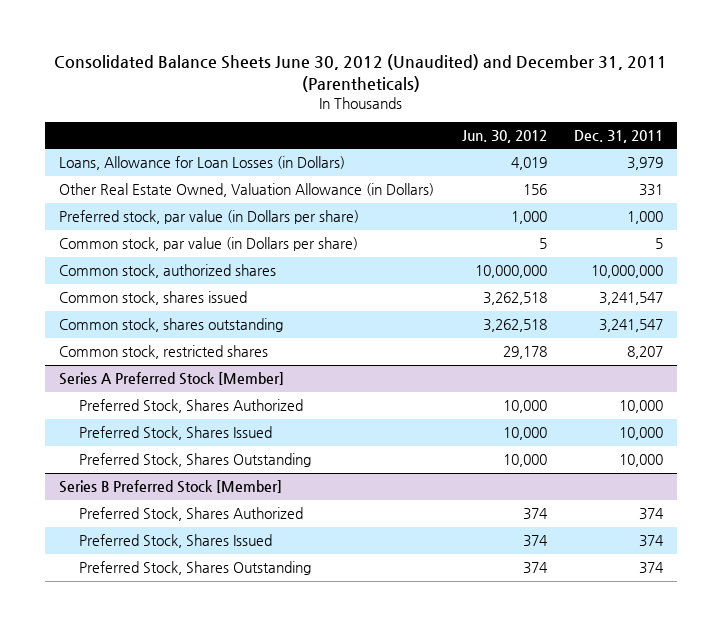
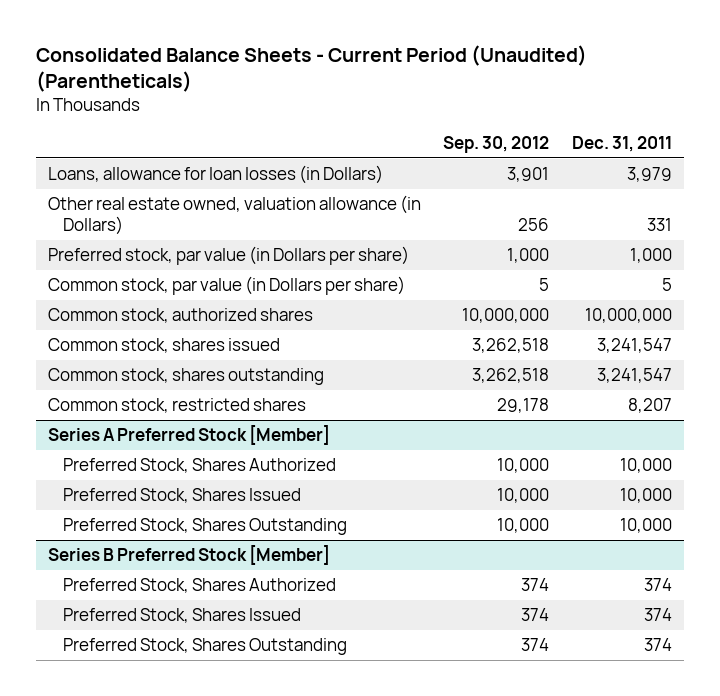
[54,54,668,92] Consolidated Balance Sheets June 30, 2012 (Unaudited) and December 31, 2011 (Parentheticals) -> [36,45,588,93] Consolidated Balance Sheets - Current Period (Unaudited) (Parentheticals)
[461,130,547,144] Jun. 30, 2012 -> none
none -> [443,135,550,153] Sep. 30, 2012
[59,156,346,171] Loans, Allowance for Loan Losses (in Dollars) -> [47,165,383,185] Loans, allowance for loan losses (in Dollars)
[59,183,435,198] Other Real Estate Owned, Valuation Allowance (in Dollars) -> [47,195,421,236] Other real estate owned, valuation allowance (in Dollars)

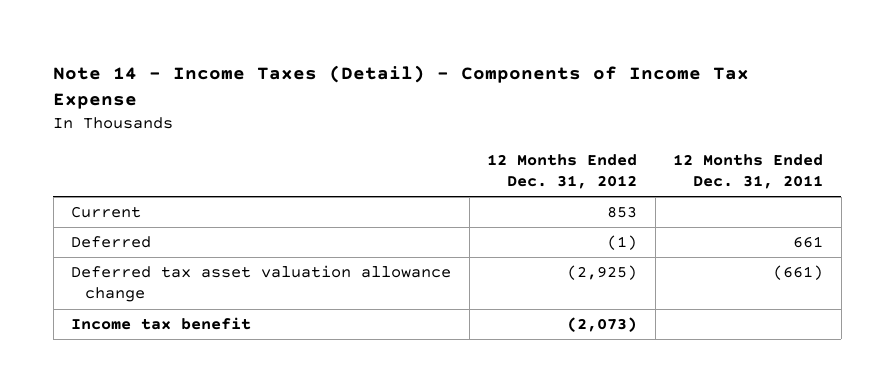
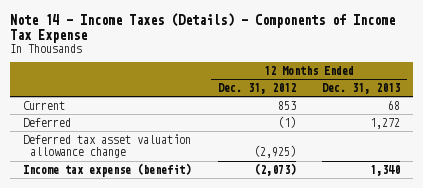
[53,65,750,110] Note 14 - Income Taxes (Detail) - Components of Income Tax Expense -> [9,12,395,43] Note 14 - Income Taxes (Details) - Components of Income Tax Expense
[673,153,824,190] 12 Months Ended Dec. 31, 2011 -> none
none -> [321,83,400,95] Dec. 31, 2013
[71,317,252,331] Income tax benefit -> [23,162,192,177] Income tax expense (benefit)

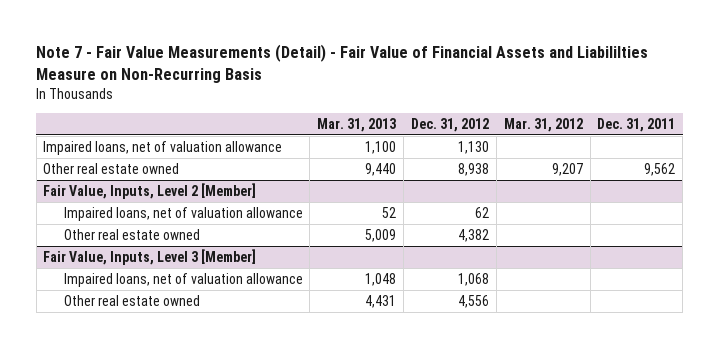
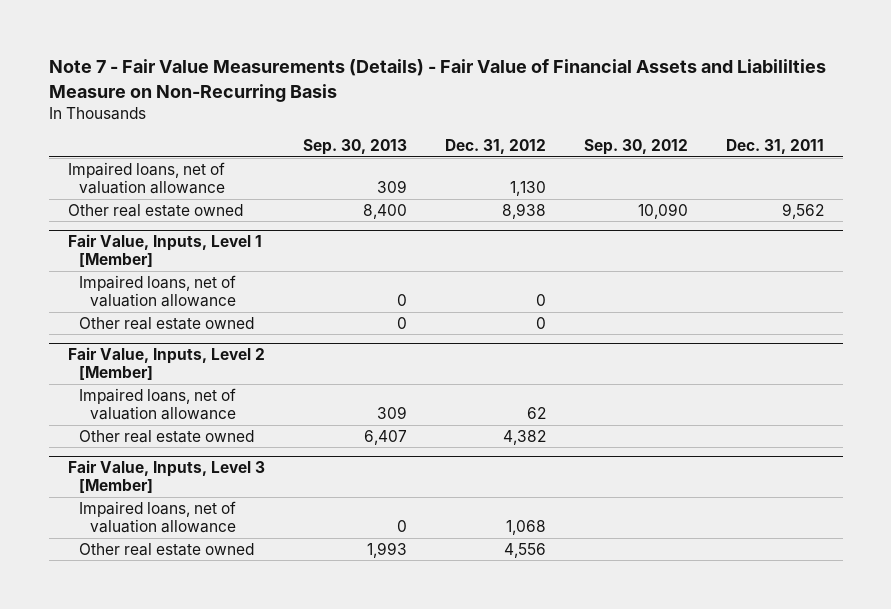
[36,43,649,83] Note 7 - Fair Value Measurements (Detail) - Fair Value of Financial Assets and Liabililties Measure on Non-Recurring Basis -> [48,59,826,102] Note 7 - Fair Value Measurements (Details) - Fair Value of Financial Assets and Liabililties Measure on Non-Recurring Basis
[317,117,397,132] Mar. 31, 2013 -> none
[503,117,583,132] Mar. 31, 2012 -> none
none -> [302,139,407,156] Sep. 30, 2013
none -> [583,139,688,156] Sep. 30, 2012
none -> [67,234,262,268] Fair Value, Inputs, Level 1 [Member]
none -> [79,274,237,308] Impaired loans, net of valuation allowance
none -> [79,316,255,330] Other real estate owned

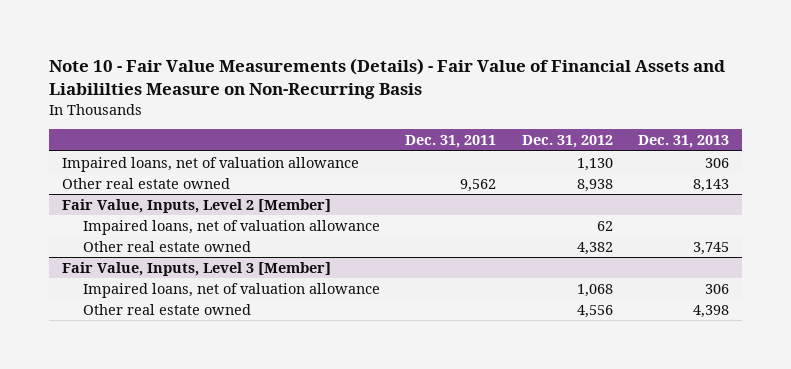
[48,59,826,102] Note 7 - Fair Value Measurements (Details) - Fair Value of Financial Assets and Liabililties Measure on Non-Recurring Basis -> [48,57,725,99] Note 10 - Fair Value Measurements (Details) - Fair Value of Financial Assets and Liabililties Measure on Non-Recurring Basis
[302,139,407,156] Sep. 30, 2013 -> none
[583,139,688,156] Sep. 30, 2012 -> none
none -> [637,135,729,149] Dec. 31, 2013
[67,234,262,268] Fair Value, Inputs, Level 1 [Member] -> none
[79,274,237,308] Impaired loans, net of valuation allowance -> none
[79,316,255,330] Other real estate owned -> none

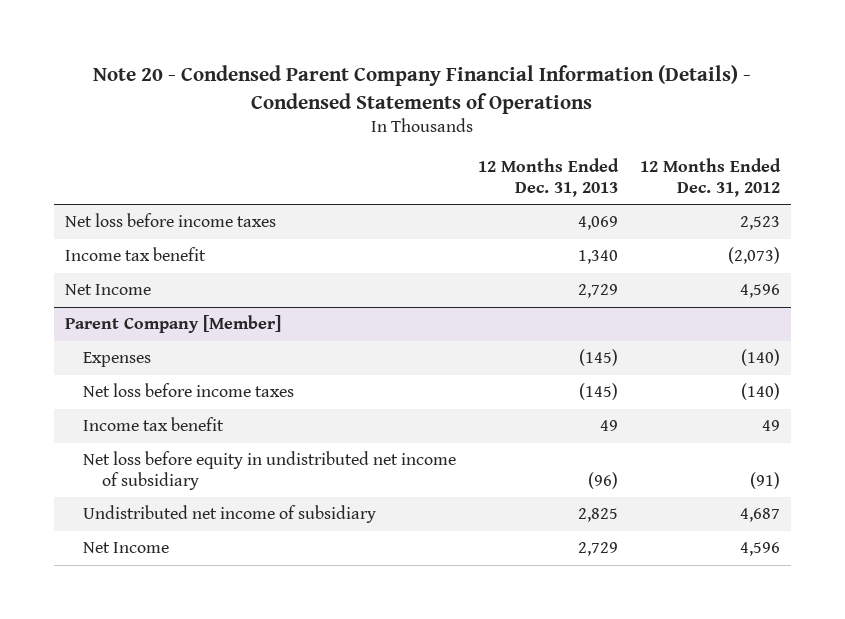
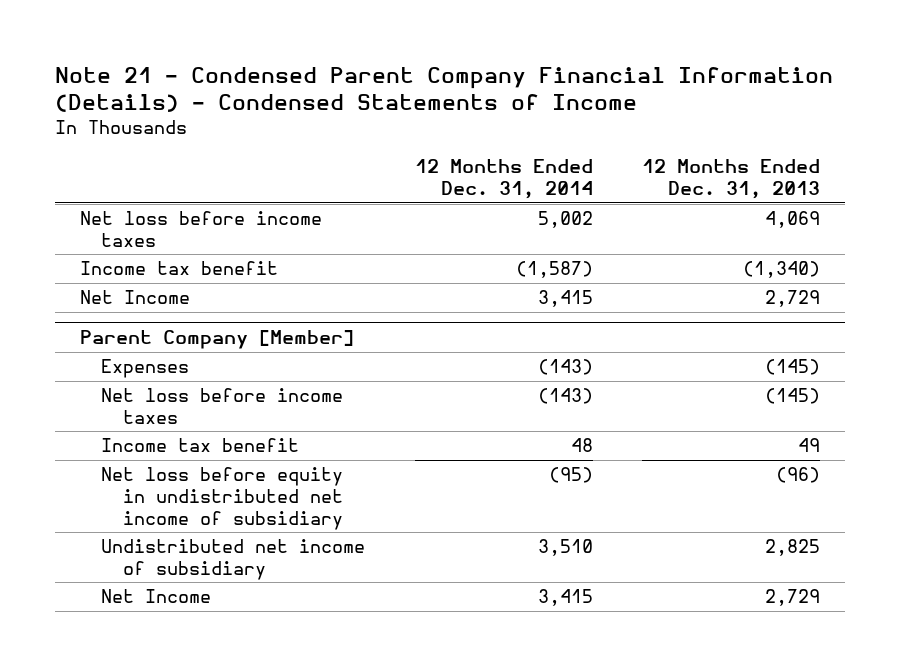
[93,65,752,114] Note 20 - Condensed Parent Company Financial Information (Details) - Condensed Statements of Operations -> [55,66,834,113] Note 21 - Condensed Parent Company Financial Information (Details) - Condensed Statements of Income
[640,158,782,198] 12 Months Ended Dec. 31, 2012 -> none
none -> [414,159,593,199] 12 Months Ended Dec. 31, 2014
[578,250,619,265] 1,340 -> [743,261,821,279] (1,340)

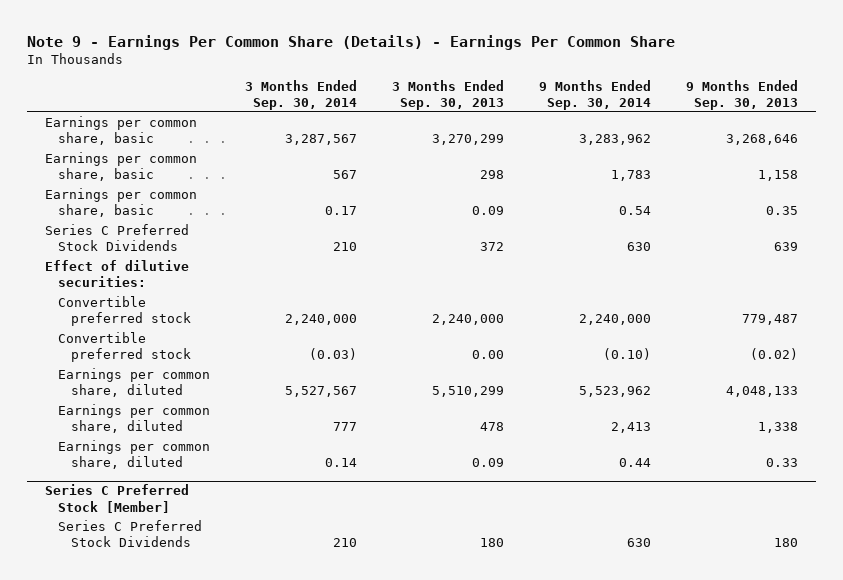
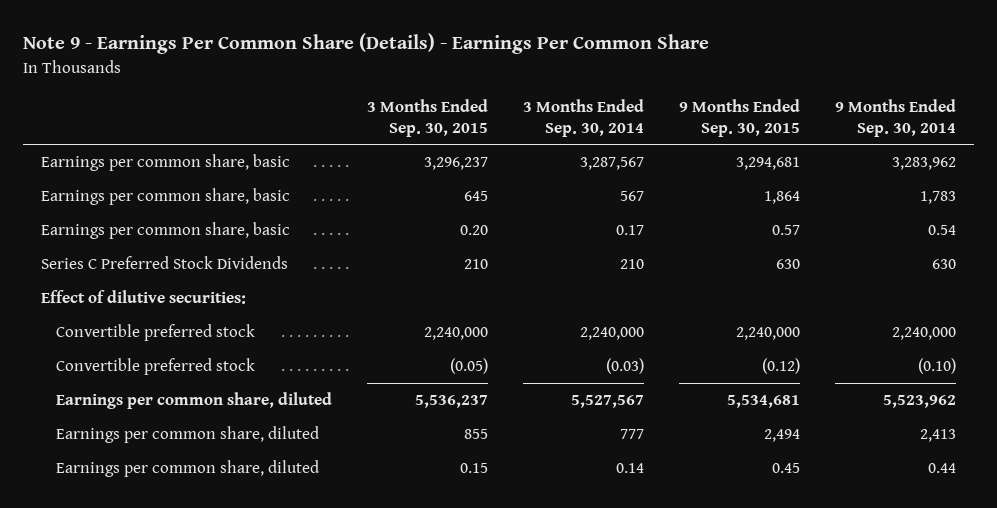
[391,79,504,110] 3 Months Ended Sep. 30, 2013 -> none
[686,79,799,110] 9 Months Ended Sep. 30, 2013 -> none
none -> [366,98,488,137] 3 Months Ended Sep. 30, 2015
none -> [679,98,801,137] 9 Months Ended Sep. 30, 2015
[44,484,189,513] Series C Preferred Stock [Member] -> none
[57,520,202,548] Series C Preferred Stock Dividends -> none

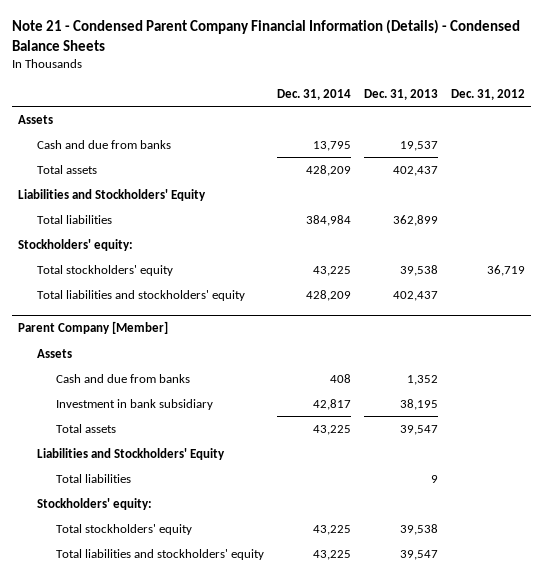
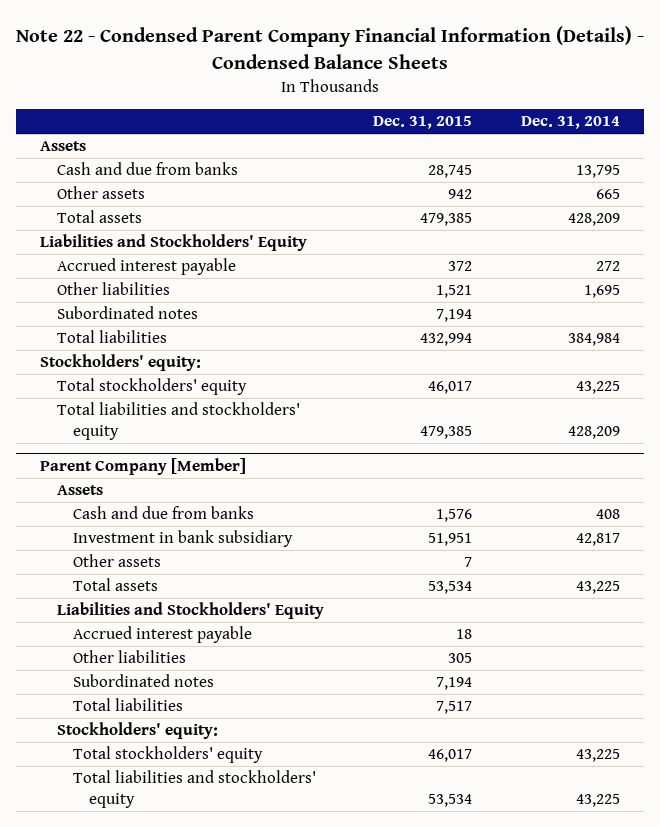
[11,19,520,51] Note 21 - Condensed Parent Company Financial Information (Details) - Condensed Balance Sheets -> [16,26,645,69] Note 22 - Condensed Parent Company Financial Information (Details) - Condensed Balance Sheets
[363,88,438,100] Dec. 31, 2013 -> none
[450,88,525,100] Dec. 31, 2012 -> none
none -> [372,116,472,130] Dec. 31, 2015
none -> [56,186,145,200] Other assets
none -> [56,258,236,276] Accrued interest payable
none -> [56,282,170,296] Other liabilities
none -> [56,306,198,320] Subordinated notes
none -> [72,554,161,568] Other assets
none -> [72,626,252,644] Accrued interest payable
none -> [72,650,186,664] Other liabilities
none -> [72,674,214,688] Subordinated notes

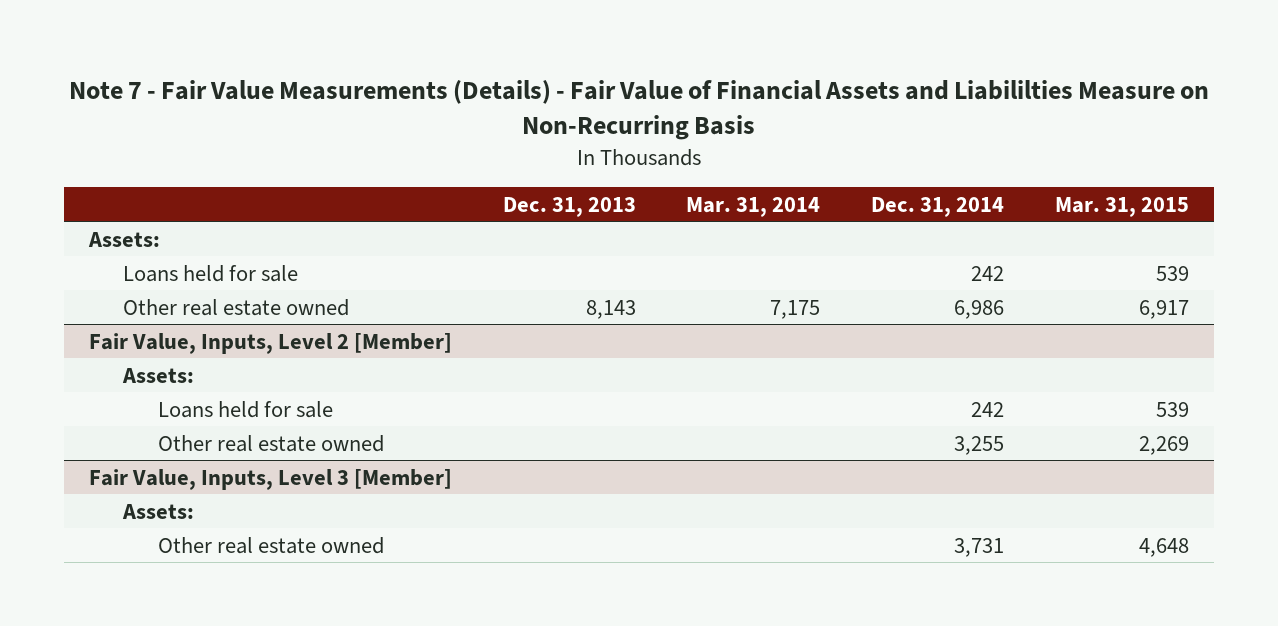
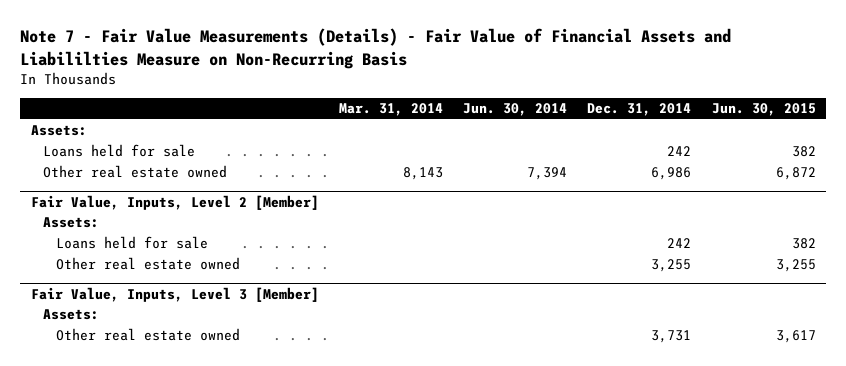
[502,196,636,217] Dec. 31, 2013 -> none
[1054,196,1189,217] Mar. 31, 2015 -> none
none -> [463,103,568,117] Jun. 30, 2014
none -> [711,103,816,117] Jun. 30, 2015
[770,299,821,319] 7,175 -> [402,167,443,181] 8,143

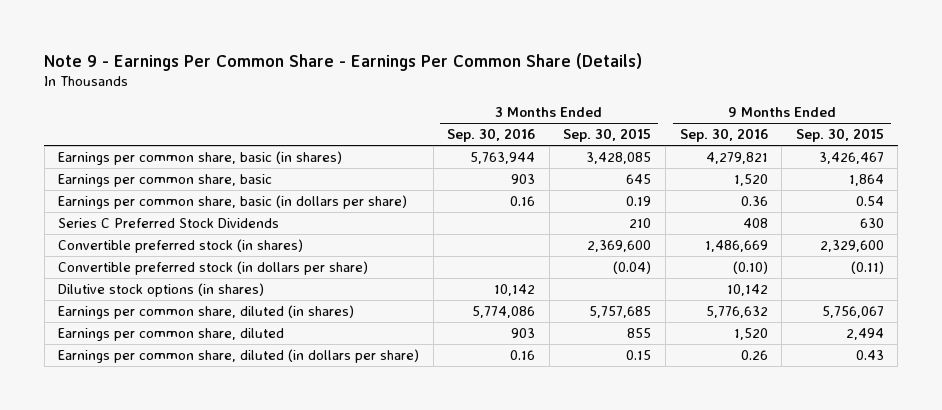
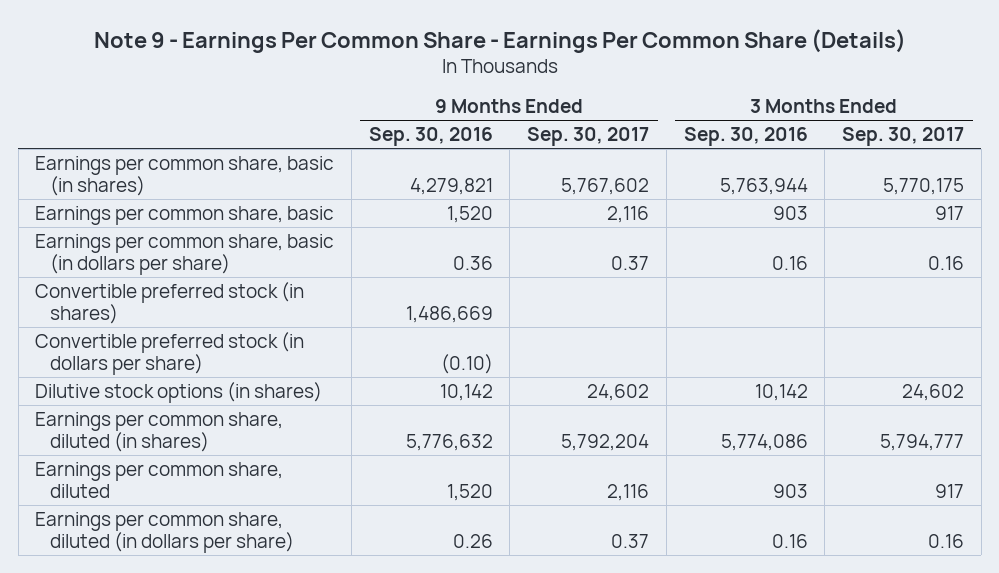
[563,128,652,143] Sep. 30, 2015 -> none
[795,128,884,143] Sep. 30, 2015 -> none
none -> [527,126,650,146] Sep. 30, 2017
none -> [842,126,965,146] Sep. 30, 2017
[58,218,280,229] Series C Preferred Stock Dividends -> none

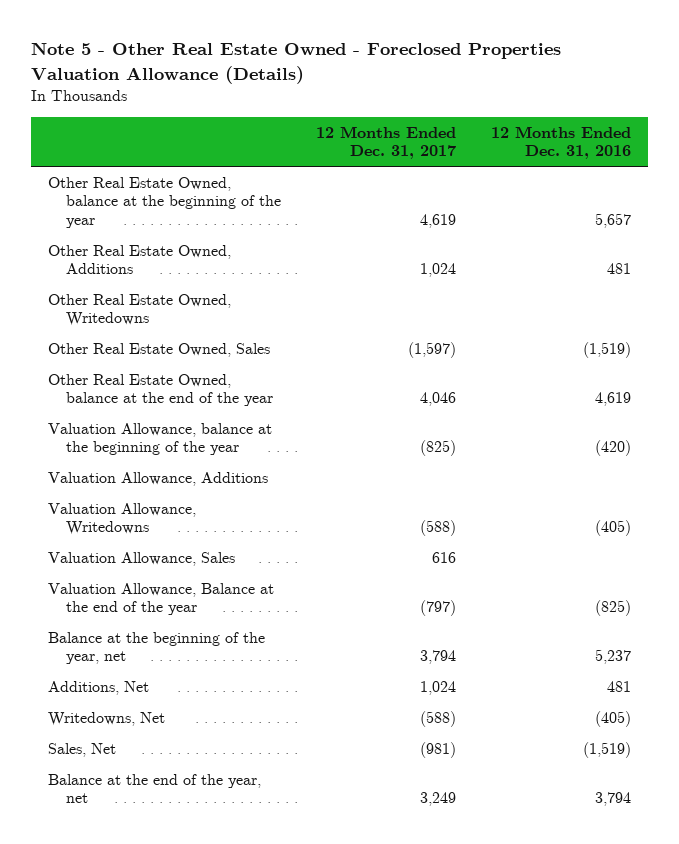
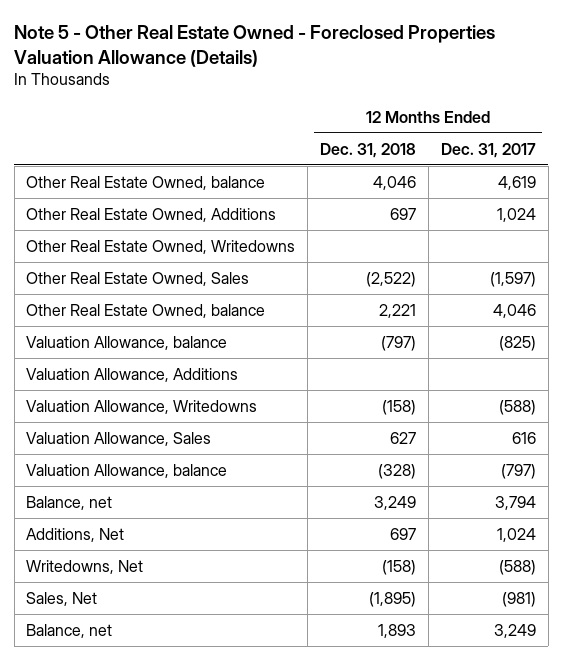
[490,125,631,160] 12 Months Ended Dec. 31, 2016 -> none
none -> [320,142,417,158] Dec. 31, 2018
[48,176,281,228] Other Real Estate Owned, balance at the beginning of the year -> [26,175,266,190] Other Real Estate Owned, balance
[48,373,273,407] Other Real Estate Owned, balance at the end of the year -> [26,303,266,318] Other Real Estate Owned, balance
[48,422,273,456] Valuation Allowance, balance at the beginning of the year -> [26,335,228,350] Valuation Allowance, balance
[48,582,275,616] Valuation Allowance, Balance at the end of the year -> [26,463,228,478] Valuation Allowance, balance
[48,631,266,665] Balance at the beginning of the year, net -> [26,495,113,510] Balance, net
[48,773,262,804] Balance at the end of the year, net -> [26,623,113,638] Balance, net

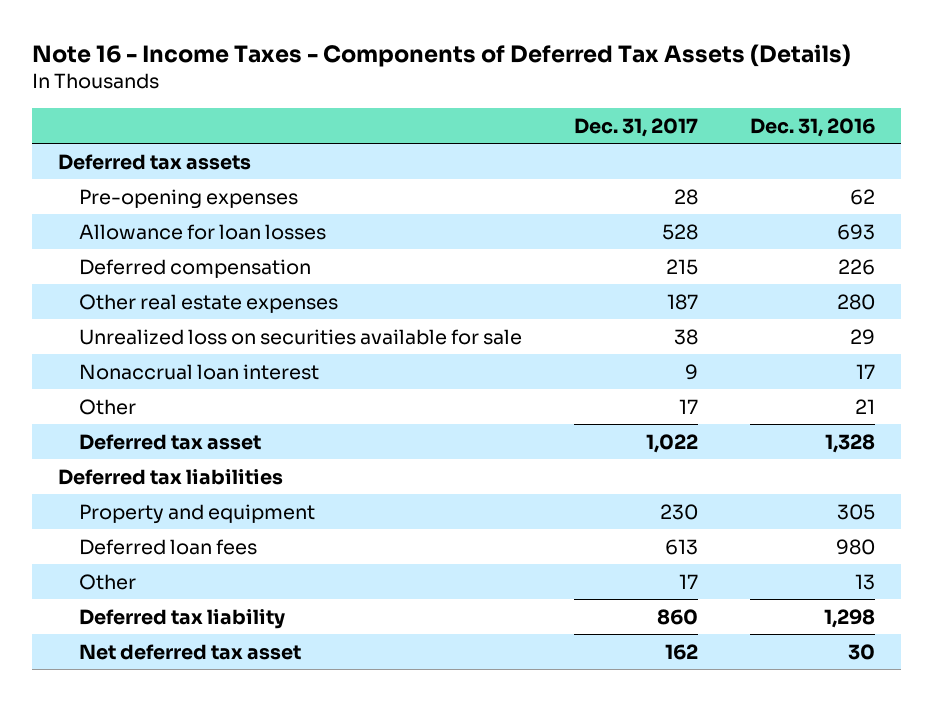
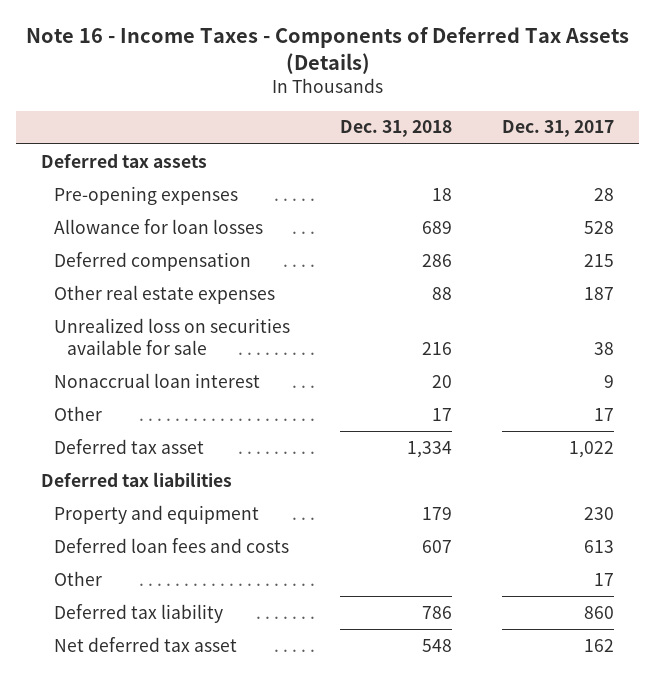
[750,117,876,137] Dec. 31, 2016 -> none
none -> [340,120,453,138] Dec. 31, 2018
[78,538,257,555] Deferred loan fees -> [54,537,290,553] Deferred loan fees and costs

